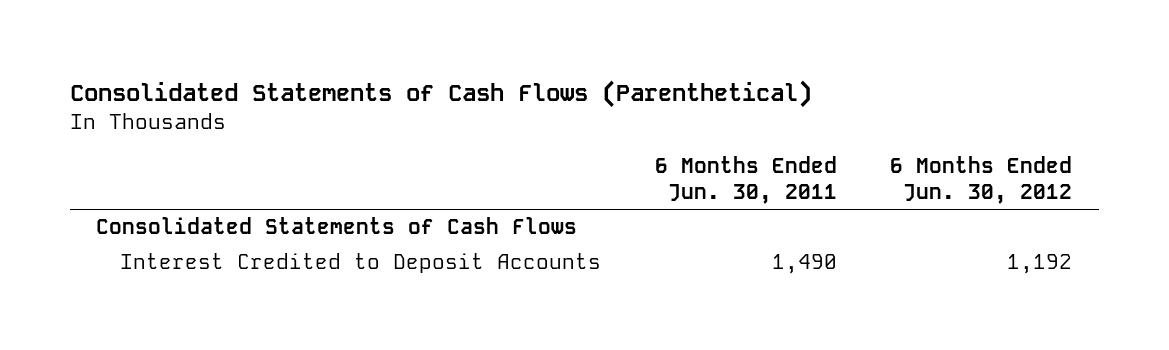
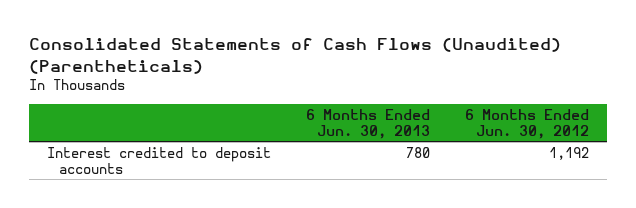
[69,80,812,109] Consolidated Statements of Cash Flows (Parenthetical) -> [29,38,562,74] Consolidated Statements of Cash Flows (Unaudited) (Parentheticals)
[654,156,837,205] 6 Months Ended Jun. 30, 2011 -> none
none -> [305,108,430,139] 6 Months Ended Jun. 30, 2013
[96,217,578,235] Consolidated Statements of Cash Flows -> none
[120,253,602,274] Interest Credited to Deposit Accounts -> [46,146,271,175] Interest credited to deposit accounts

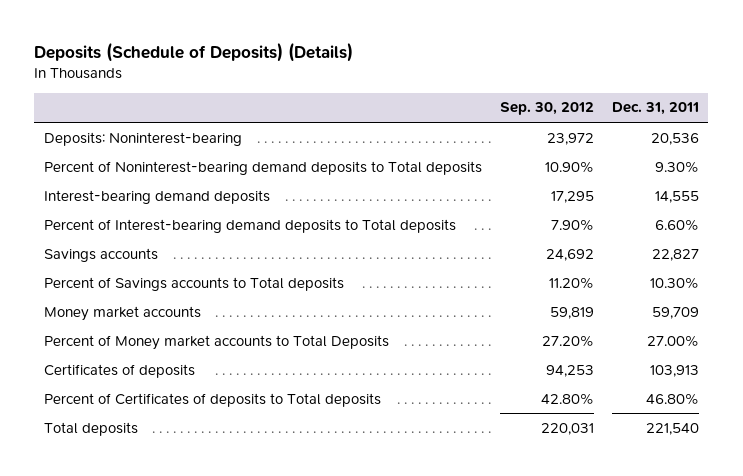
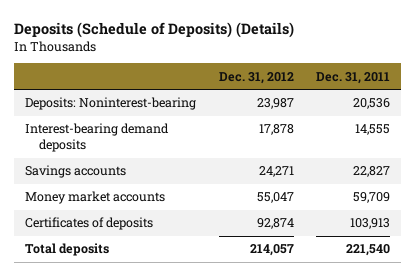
[499,102,594,116] Sep. 30, 2012 -> none
none -> [218,71,294,84] Dec. 31, 2012
[43,160,482,175] Percent of Noninterest-bearing demand deposits to Total deposits -> none
[43,218,456,233] Percent of Interest-bearing demand deposits to Total deposits -> none
[43,276,344,291] Percent of Savings accounts to Total deposits -> none
[43,334,389,350] Percent of Money market accounts to Total Deposits -> none
[43,392,381,407] Percent of Certificates of deposits to Total deposits -> none

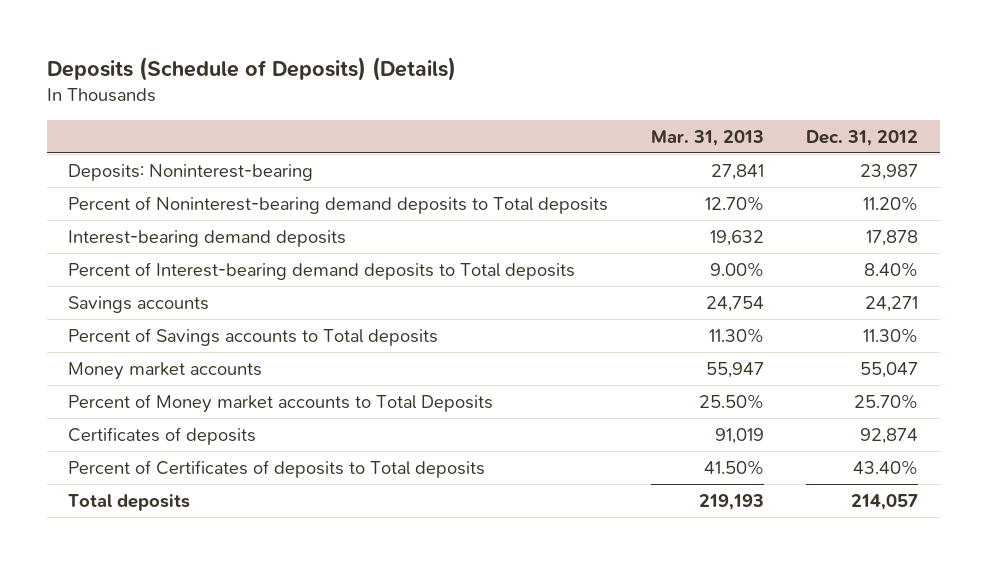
[316,71,391,84] Dec. 31, 2011 -> none
none -> [650,129,764,146] Mar. 31, 2013
none -> [68,195,609,214] Percent of Noninterest-bearing demand deposits to Total deposits
none -> [68,261,576,280] Percent of Interest-bearing demand deposits to Total deposits
none -> [68,327,439,346] Percent of Savings accounts to Total deposits
none -> [68,393,494,413] Percent of Money market accounts to Total Deposits
none -> [68,459,486,478] Percent of Certificates of deposits to Total deposits

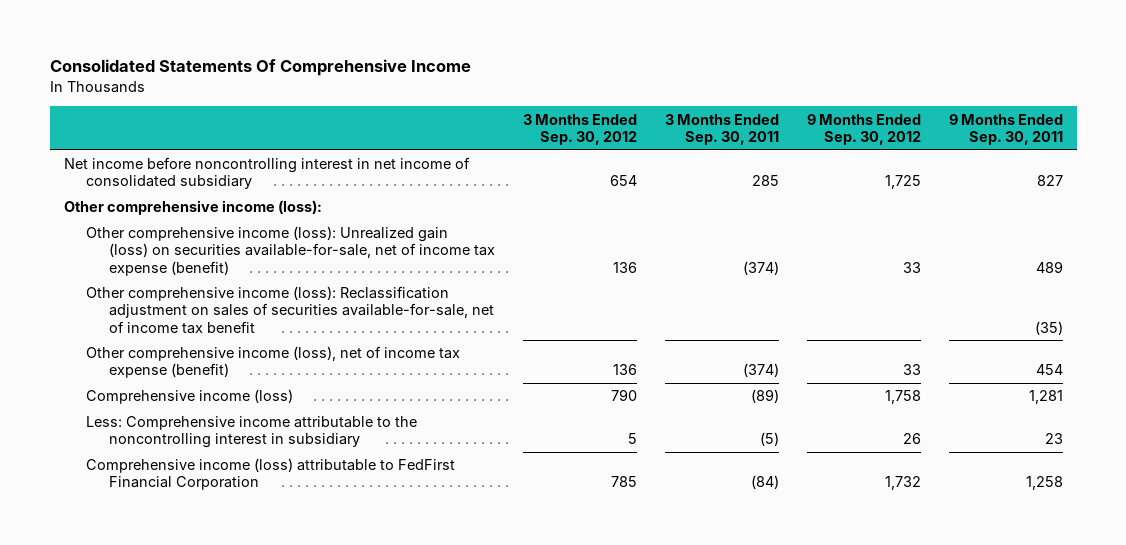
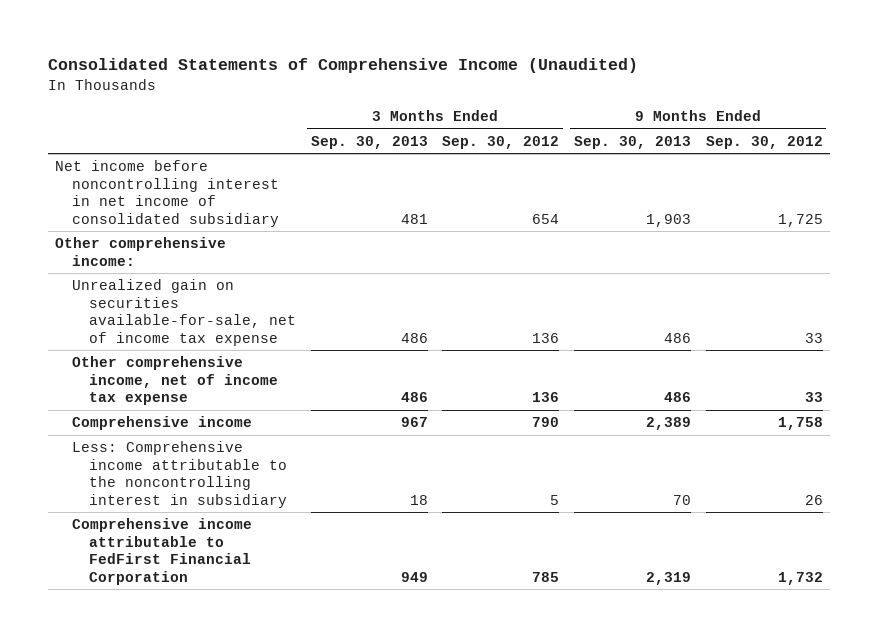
[49,59,471,77] Consolidated Statements Of Comprehensive Income -> [47,58,638,74] Consolidated Statements of Comprehensive Income (Unaudited)
[664,113,779,145] 3 Months Ended Sep. 30, 2011 -> none
[948,113,1063,145] 9 Months Ended Sep. 30, 2011 -> none
none -> [310,135,428,149] Sep. 30, 2013
none -> [573,135,691,149] Sep. 30, 2013
[86,286,494,334] Other comprehensive income (loss): Reclassification adjustment on sales of securities available-for-sale, net of income tax benefit -> none
[63,200,322,216] Other comprehensive income (loss): -> [54,237,226,266] Other comprehensive income:
[86,226,495,276] Other comprehensive income (loss): Unrealized gain (loss) on securities available-for-sale, net of income tax expense (benefit) -> [72,279,297,346] Unrealized gain on securities available-for-sale, net of income tax expense
[86,346,461,379] Other comprehensive income (loss), net of income tax expense (benefit) -> [72,356,279,406] Other comprehensive income, net of income tax expense
[86,389,294,405] Comprehensive income (loss) -> [72,416,253,431] Comprehensive income
[86,458,456,491] Comprehensive income (loss) attributable to FedFirst Financial Corporation -> [72,518,253,585] Comprehensive income attributable to FedFirst Financial Corporation

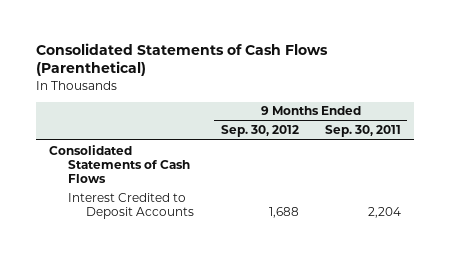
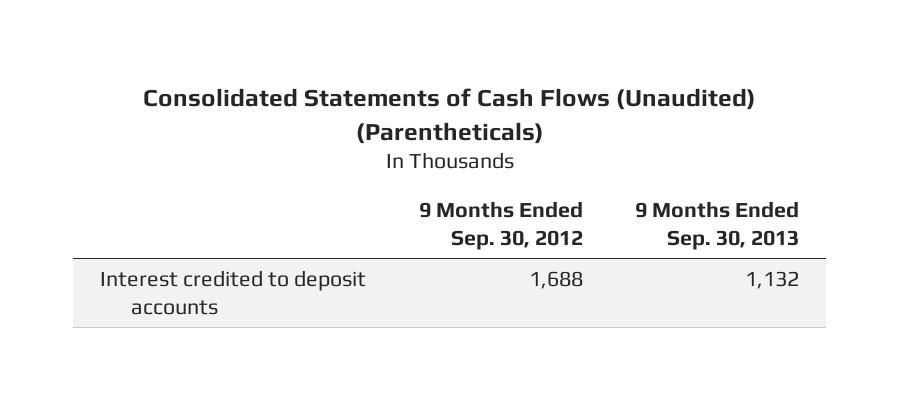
[35,42,328,77] Consolidated Statements of Cash Flows (Parenthetical) -> [142,88,756,144] Consolidated Statements of Cash Flows (Unaudited) (Parentheticals)
[324,125,401,138] Sep. 30, 2011 -> none
none -> [635,201,800,250] 9 Months Ended Sep. 30, 2013
[48,144,190,183] Consolidated Statements of Cash Flows -> none
[67,192,195,219] Interest Credited to Deposit Accounts -> [99,270,366,315] Interest credited to deposit accounts

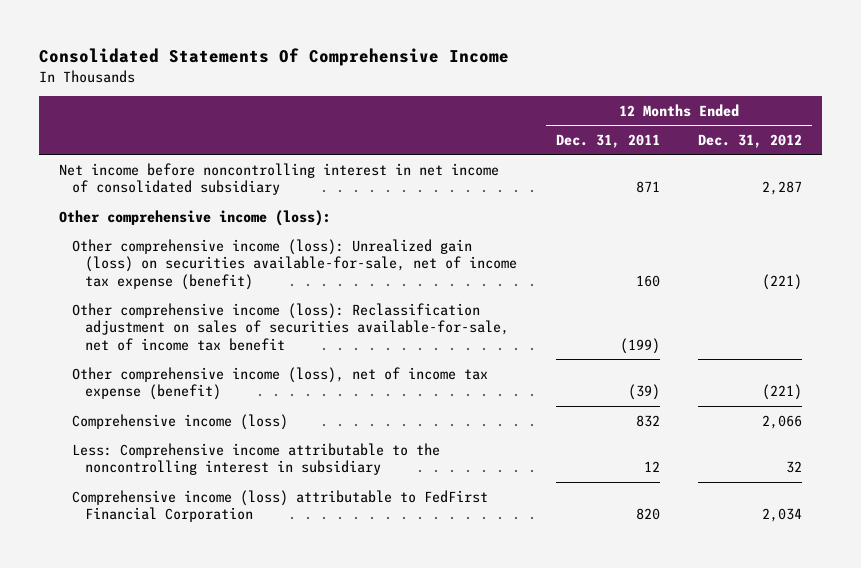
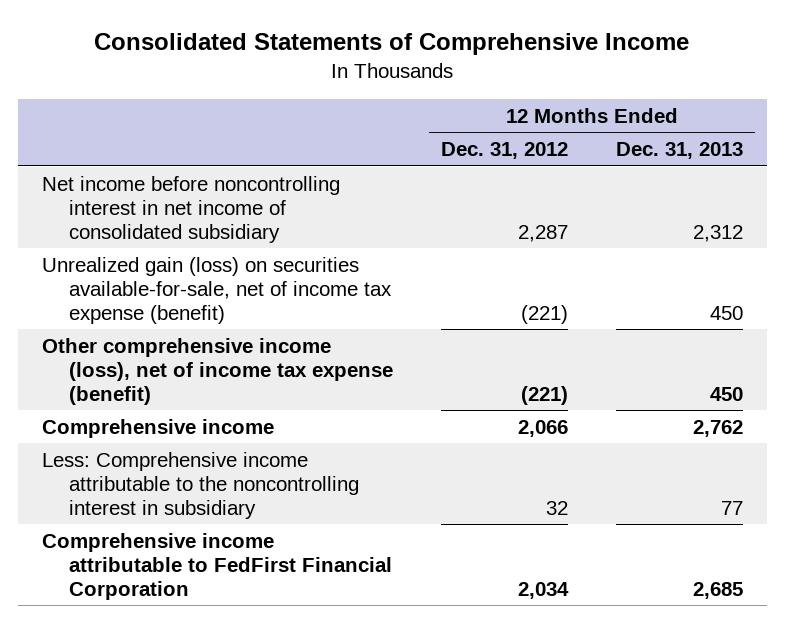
[39,47,510,66] Consolidated Statements Of Comprehensive Income -> [94,33,690,56] Consolidated Statements of Comprehensive Income
[555,133,660,148] Dec. 31, 2011 -> none
none -> [615,142,743,160] Dec. 31, 2013
[58,209,331,226] Other comprehensive income (loss): -> none
[71,302,509,351] Other comprehensive income (loss): Reclassification adjustment on sales of securities available-for-sale, net of income tax benefit -> none
[71,238,517,290] Other comprehensive income (loss): Unrealized gain (loss) on securities available-for-sale, net of income tax expense (benefit) -> [42,256,392,324] Unrealized gain (loss) on securities available-for-sale, net of income tax expense (benefit)
[71,413,288,430] Comprehensive income (loss) -> [42,418,275,438] Comprehensive income
[71,489,488,523] Comprehensive income (loss) attributable to FedFirst Financial Corporation -> [42,532,392,600] Comprehensive income attributable to FedFirst Financial Corporation

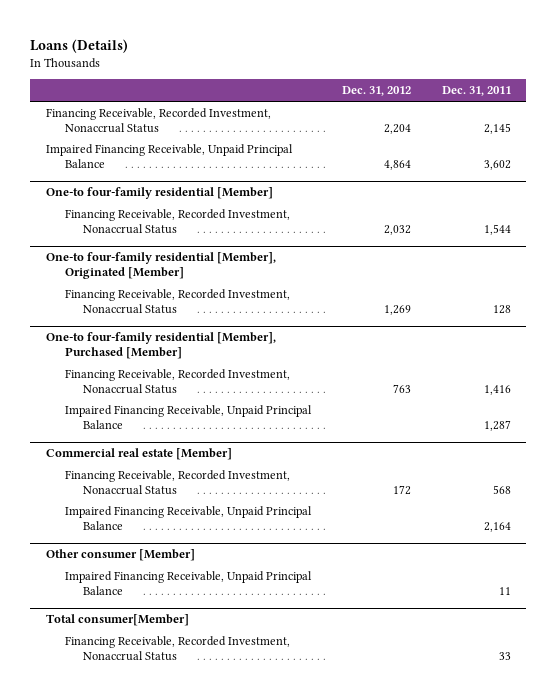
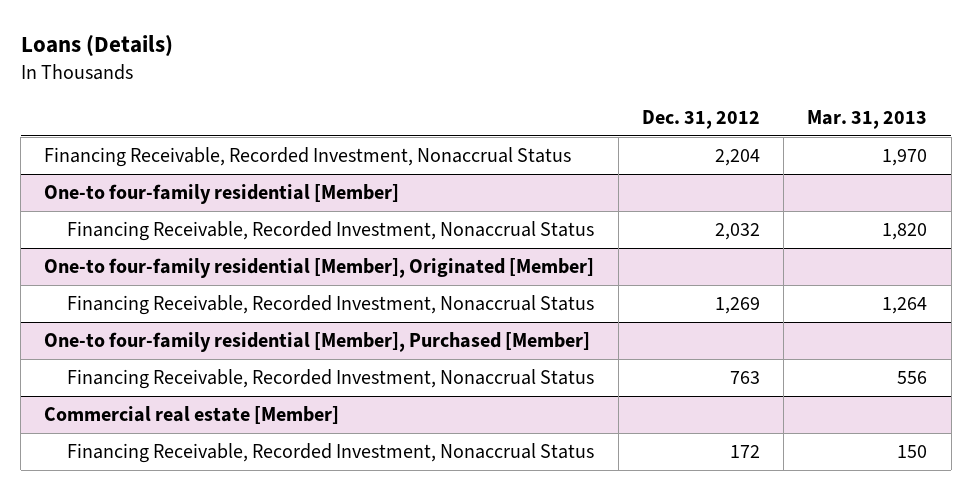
[441,86,511,97] Dec. 31, 2011 -> none
none -> [807,110,928,130] Mar. 31, 2013
[45,144,293,168] Impaired Financing Receivable, Unpaid Principal Balance -> none
[64,405,312,429] Impaired Financing Receivable, Unpaid Principal Balance -> none
[64,506,312,530] Impaired Financing Receivable, Unpaid Principal Balance -> none
[45,549,195,562] Other consumer [Member] -> none
[64,571,312,595] Impaired Financing Receivable, Unpaid Principal Balance -> none
[45,614,189,627] Total consumer[Member] -> none
[64,636,290,661] Financing Receivable, Recorded Investment, Nonaccrual Status -> none

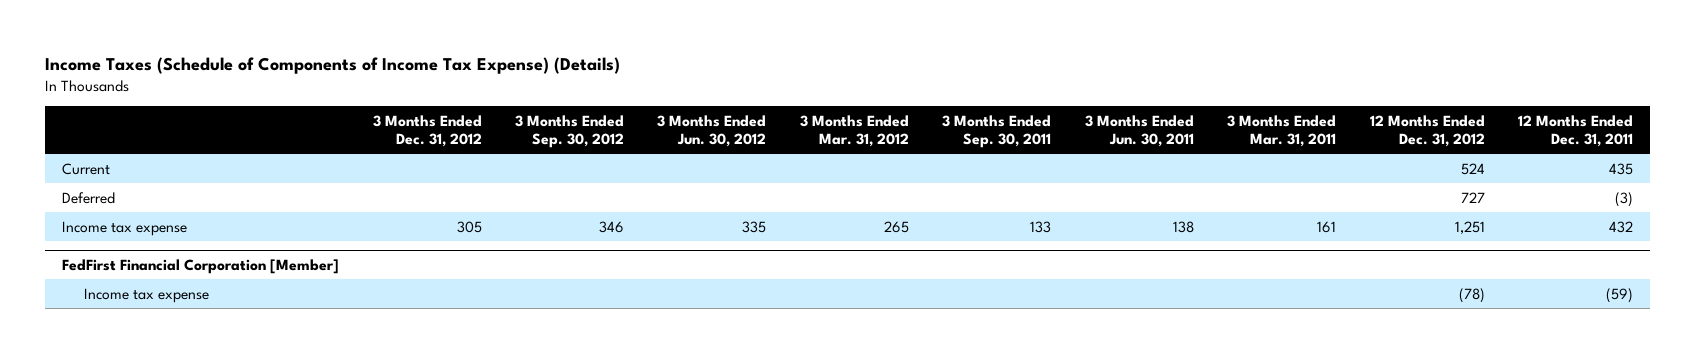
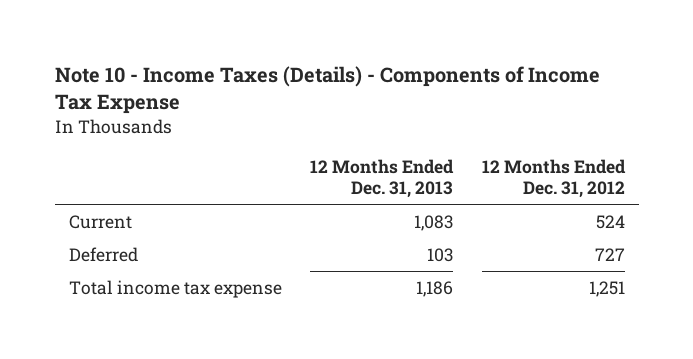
[45,56,621,74] Income Taxes (Schedule of Components of Income Tax Expense) (Details) -> [54,65,600,114] Note 10 - Income Taxes (Details) - Components of Income Tax Expense
[372,114,482,148] 3 Months Ended Dec. 31, 2012 -> none
[515,114,625,149] 3 Months Ended Sep. 30, 2012 -> none
[657,114,767,148] 3 Months Ended Jun. 30, 2012 -> none
[799,114,909,148] 3 Months Ended Mar. 31, 2012 -> none
[942,114,1052,149] 3 Months Ended Sep. 30, 2011 -> none
[1084,114,1194,148] 3 Months Ended Jun. 30, 2011 -> none
[1227,114,1337,148] 3 Months Ended Mar. 31, 2011 -> none
[1518,114,1634,148] 12 Months Ended Dec. 31, 2011 -> none
none -> [310,158,455,199] 12 Months Ended Dec. 31, 2013
[62,258,340,274] FedFirst Financial Corporation [Member] -> none
[83,287,209,303] Income tax expense -> none
[62,220,188,236] Income tax expense -> [68,279,282,298] Total income tax expense

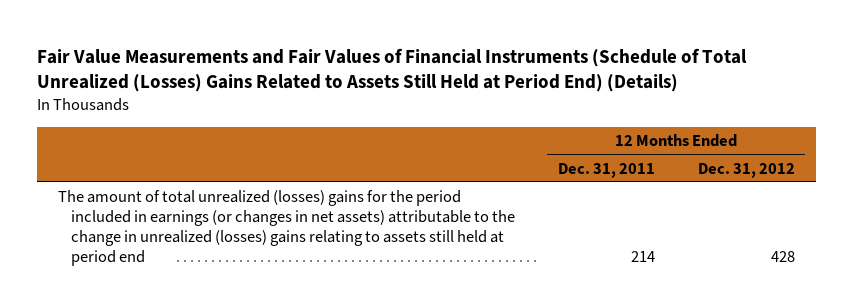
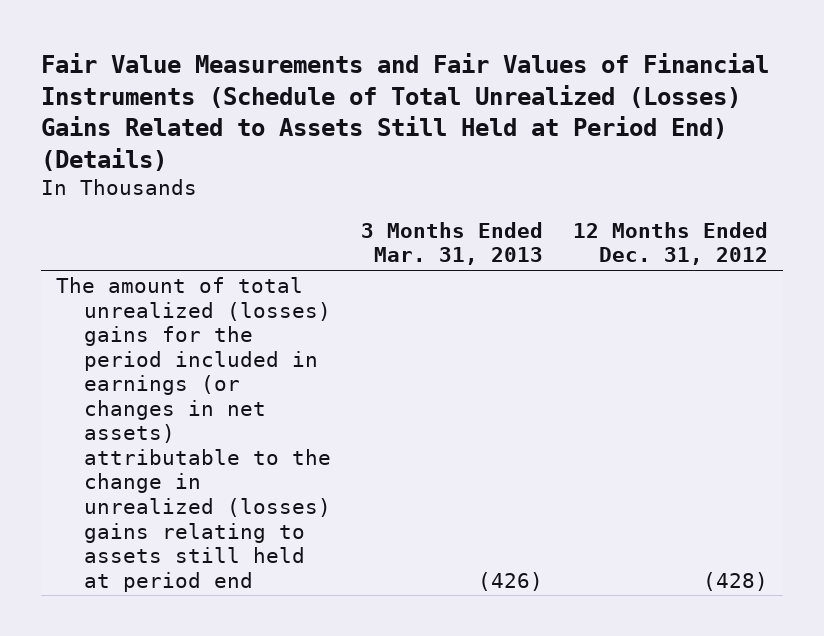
[557,162,655,178] Dec. 31, 2011 -> none
none -> [361,221,544,266] 3 Months Ended Mar. 31, 2013
[770,250,795,262] 428 -> [702,571,768,591] (428)

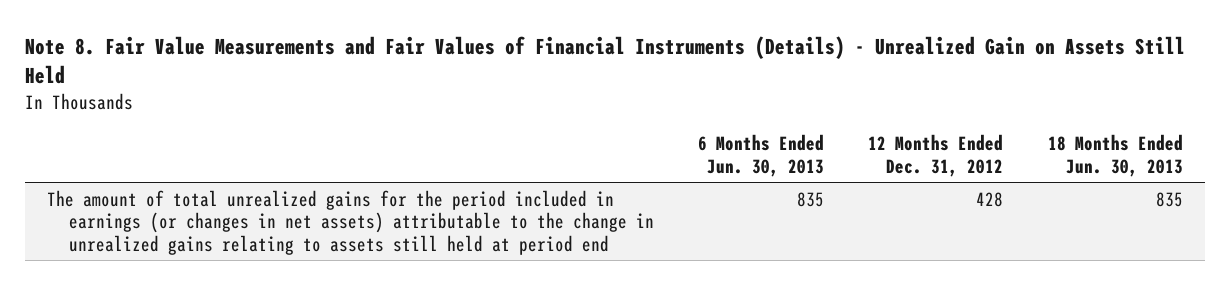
[41,53,770,171] Fair Value Measurements and Fair Values of Financial Instruments (Schedule of Total Unrealized (Losses) Gains Related to Assets Still Held at Period End) (Details) -> [24,36,1185,85] Note 8. Fair Value Measurements and Fair Values of Financial Instruments (Details) - Unrealized Gain on Assets Still Held
[361,221,544,266] 3 Months Ended Mar. 31, 2013 -> none
none -> [698,134,825,177] 6 Months Ended Jun. 30, 2013
none -> [1047,134,1183,177] 18 Months Ended Jun. 30, 2013
[56,277,332,592] The amount of total unrealized (losses) gains for the period included in earnings (or changes in net assets) attributable to the change in unrealized (losses) gains relating to assets still held at period end -> [46,189,654,255] The amount of total unrealized gains for the period included in earnings (or changes in net assets) attributable to the change in unrealized gains relating to assets still held at period end
[702,571,768,591] (428) -> [976,191,1004,207] 428

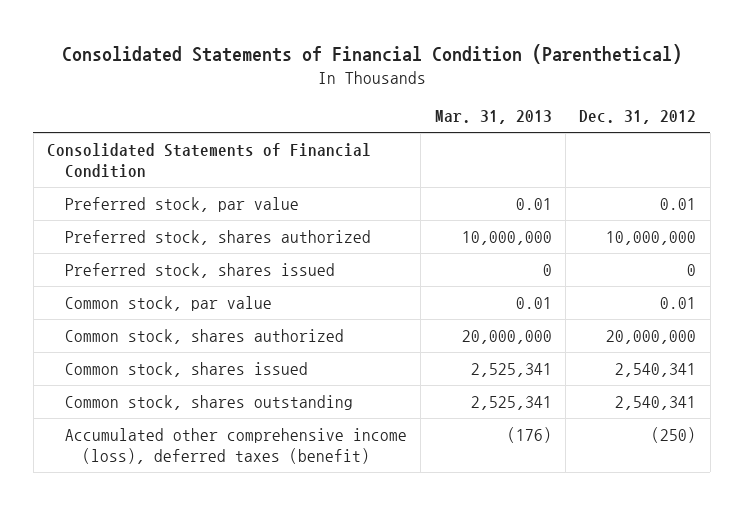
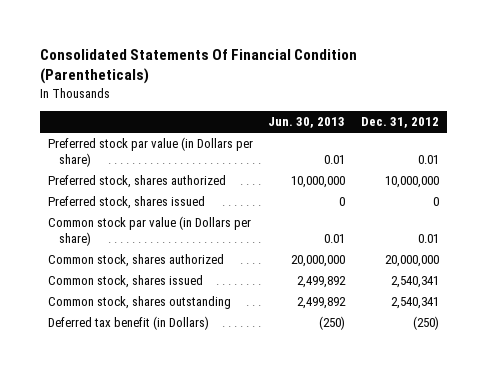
[61,43,682,64] Consolidated Statements of Financial Condition (Parenthetical) -> [39,49,357,85] Consolidated Statements Of Financial Condition (Parentheticals)
[434,110,552,125] Mar. 31, 2013 -> none
none -> [268,117,346,129] Jun. 30, 2013
[47,142,372,178] Consolidated Statements of Financial Condition -> none
[64,196,299,212] Preferred stock, par value -> [47,137,253,168] Preferred stock par value (in Dollars per share)
[64,295,272,311] Common stock, par value -> [47,216,251,247] Common stock par value (in Dollars per share)
[64,427,407,464] Accumulated other comprehensive income (loss), deferred taxes (benefit) -> [47,316,209,331] Deferred tax benefit (in Dollars)

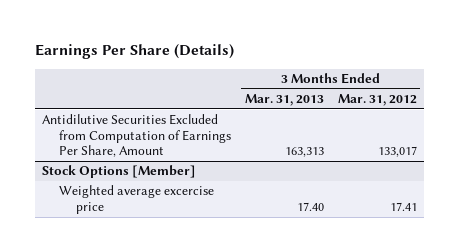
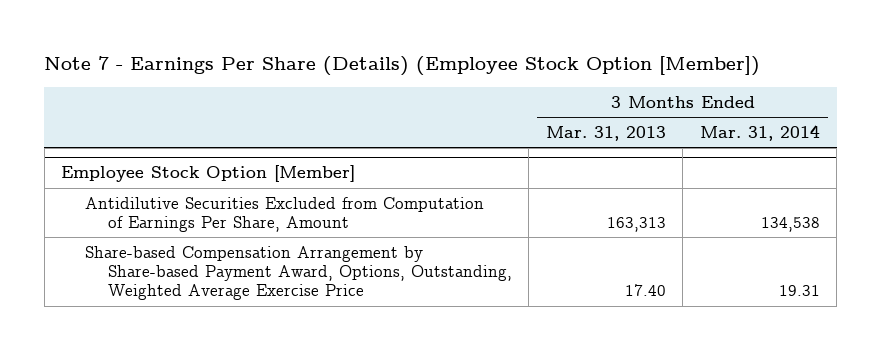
[34,44,234,60] Earnings Per Share (Details) -> [44,56,761,77] Note 7 - Earnings Per Share (Details) (Employee Stock Option [Member])
[337,94,417,107] Mar. 31, 2012 -> none
none -> [699,125,820,142] Mar. 31, 2014
none -> [61,165,356,183] Employee Stock Option [Member]
[41,165,196,179] Stock Options [Member] -> none
[58,185,214,214] Weighted average excercise price -> [84,245,513,301] Share-based Compensation Arrangement by Share-based Payment Award, Options, Outstanding, Weighted Average Exercise Price

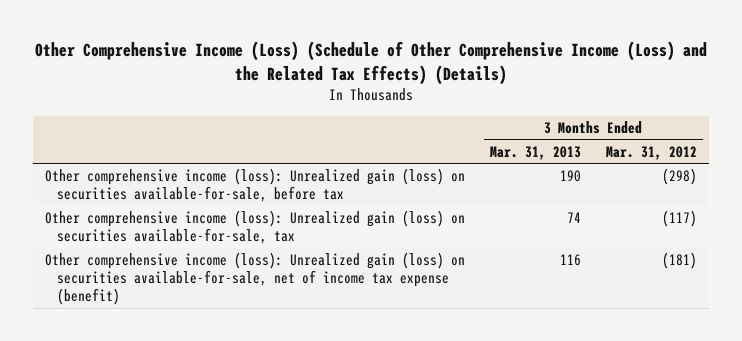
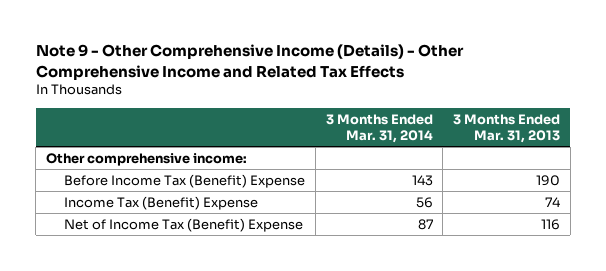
[34,41,707,86] Other Comprehensive Income (Loss) (Schedule of Other Comprehensive Income (Loss) and the Related Tax Effects) (Details) -> [35,44,464,80] Note 9 - Other Comprehensive Income (Details) - Other Comprehensive Income and Related Tax Effects
[605,145,697,160] Mar. 31, 2012 -> none
none -> [325,113,433,143] 3 Months Ended Mar. 31, 2014
none -> [45,153,247,167] Other comprehensive income:
[45,168,466,203] Other comprehensive income (loss): Unrealized gain (loss) on securities available-for-sale, before tax -> [64,174,306,189] Before Income Tax (Benefit) Expense
[45,210,466,245] Other comprehensive income (loss): Unrealized gain (loss) on securities available-for-sale, tax -> [64,196,259,211] Income Tax (Benefit) Expense
[45,252,466,306] Other comprehensive income (loss): Unrealized gain (loss) on securities available-for-sale, net of income tax expense (benefit) -> [64,218,304,233] Net of Income Tax (Benefit) Expense

